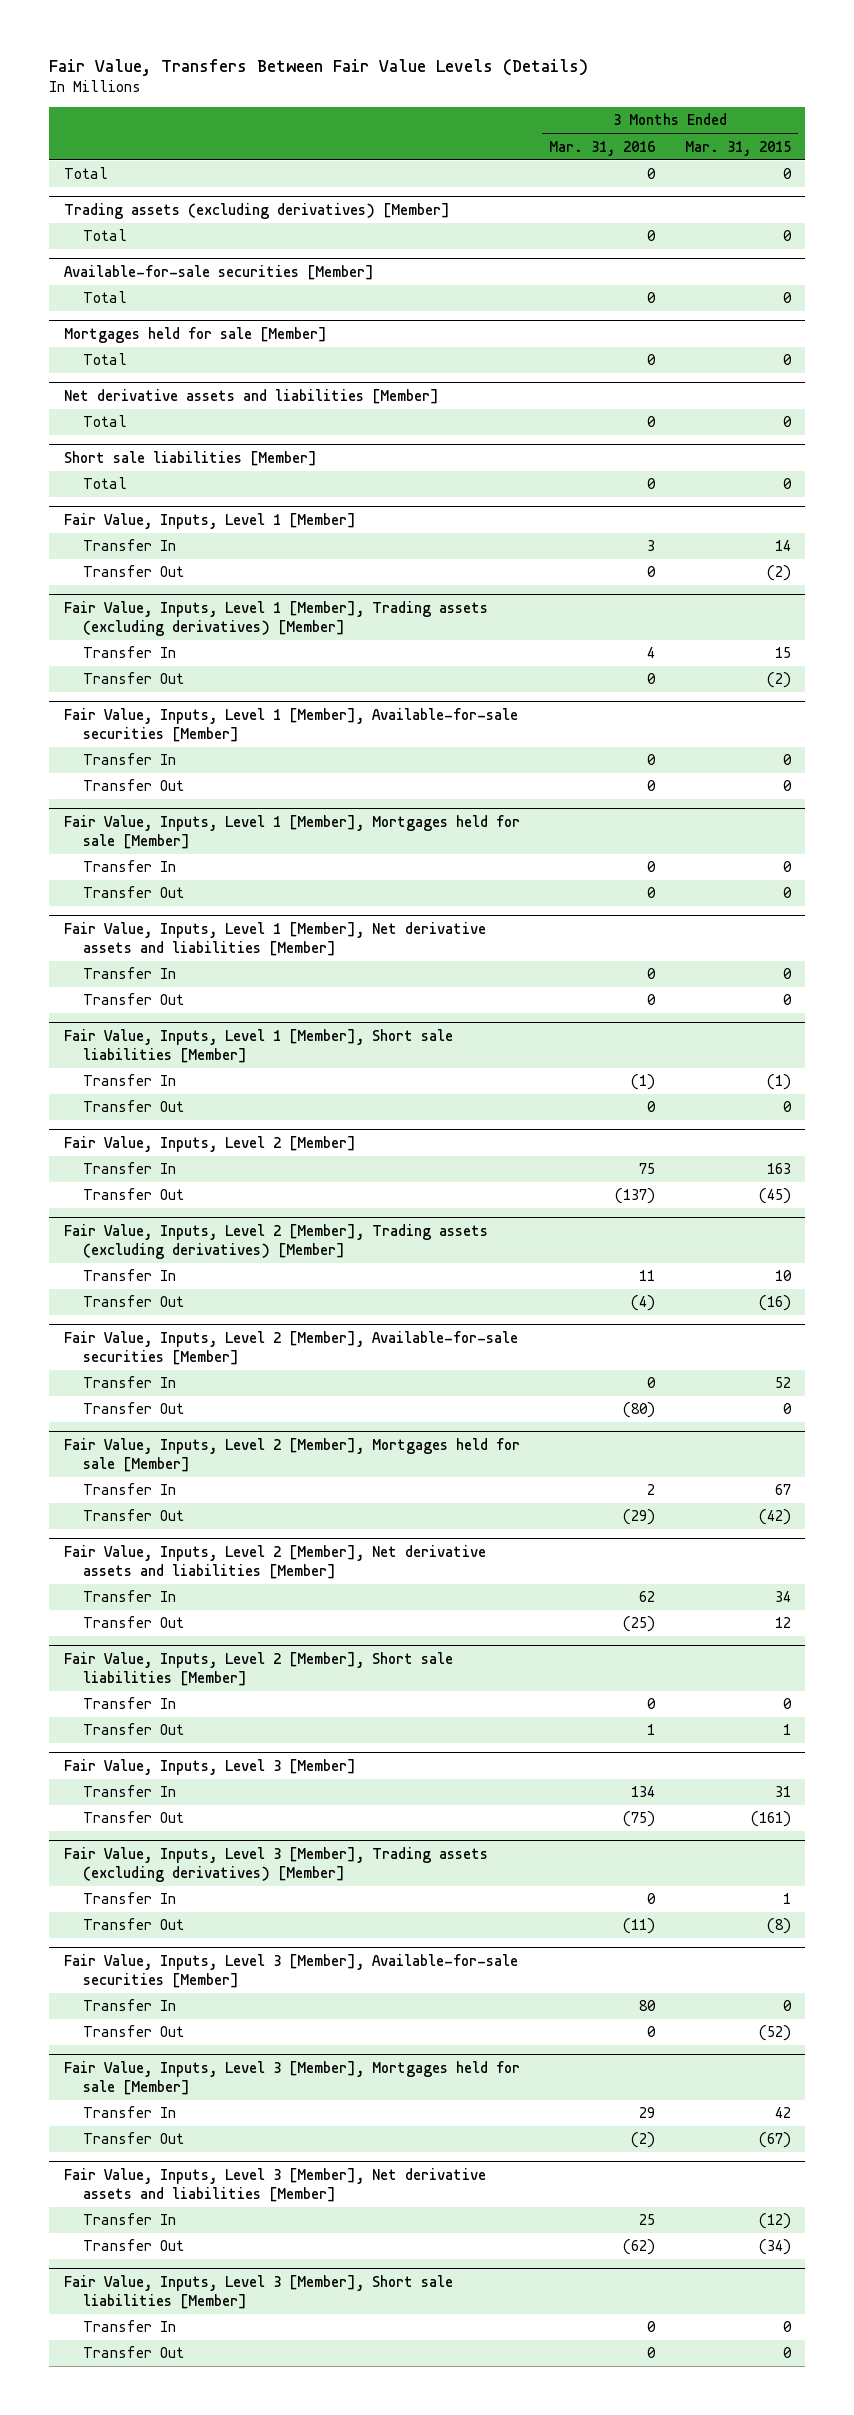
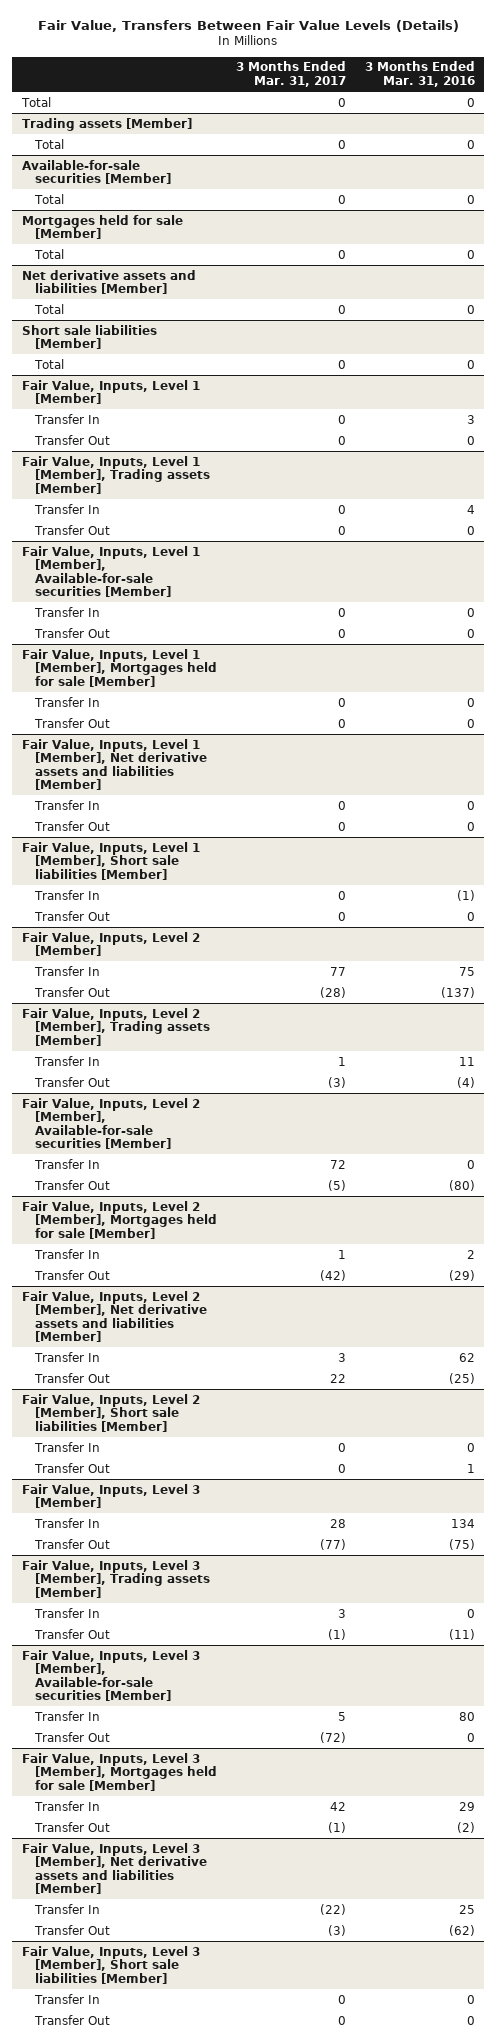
[684,140,791,156] Mar. 31, 2015 -> none
none -> [235,61,346,87] 3 Months Ended Mar. 31, 2017
[63,202,450,219] Trading assets (excluding derivatives) [Member] -> [21,117,192,131] Trading assets [Member]
[63,600,488,636] Fair Value, Inputs, Level 1 [Member], Trading assets (excluding derivatives) [Member] -> [21,455,210,494] Fair Value, Inputs, Level 1 [Member], Trading assets [Member]
[63,1223,488,1259] Fair Value, Inputs, Level 2 [Member], Trading assets (excluding derivatives) [Member] -> [21,1007,210,1046] Fair Value, Inputs, Level 2 [Member], Trading assets [Member]
[63,1846,488,1882] Fair Value, Inputs, Level 3 [Member], Trading assets (excluding derivatives) [Member] -> [21,1559,210,1598] Fair Value, Inputs, Level 3 [Member], Trading assets [Member]

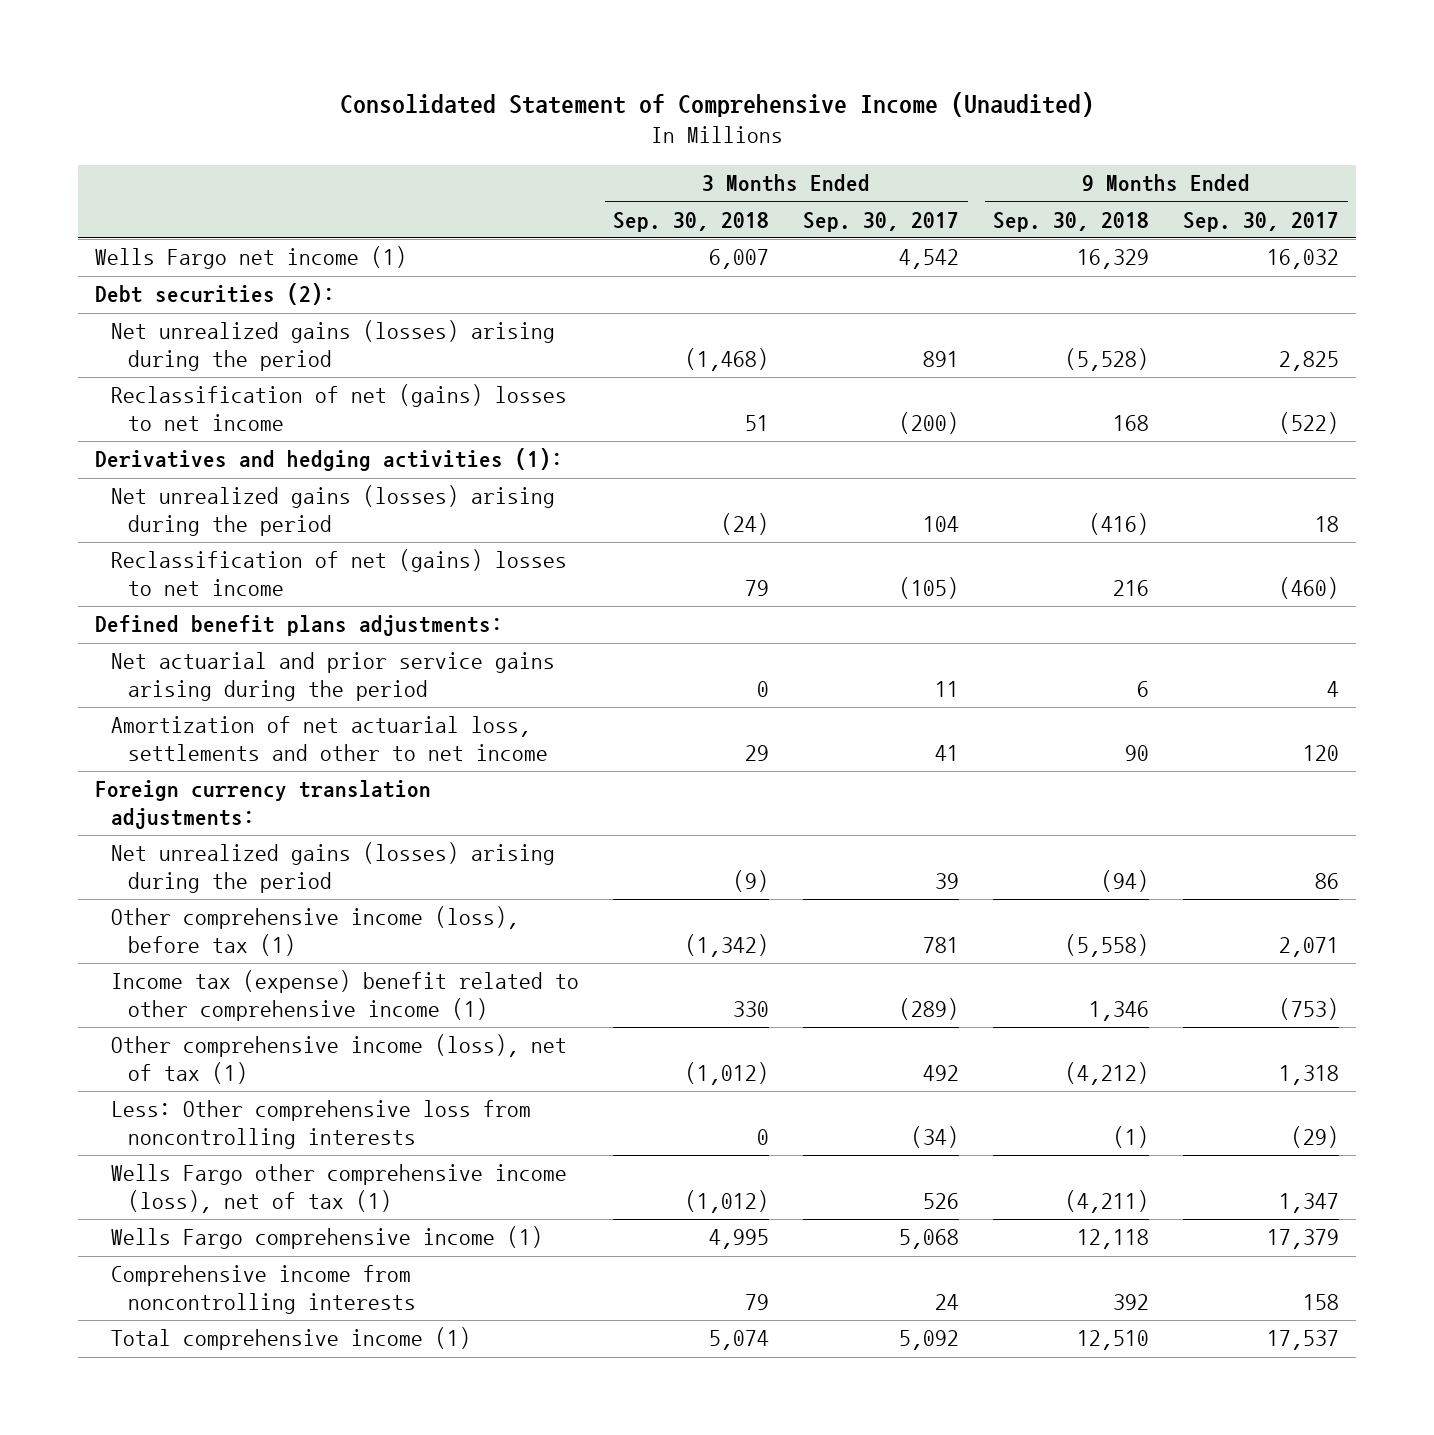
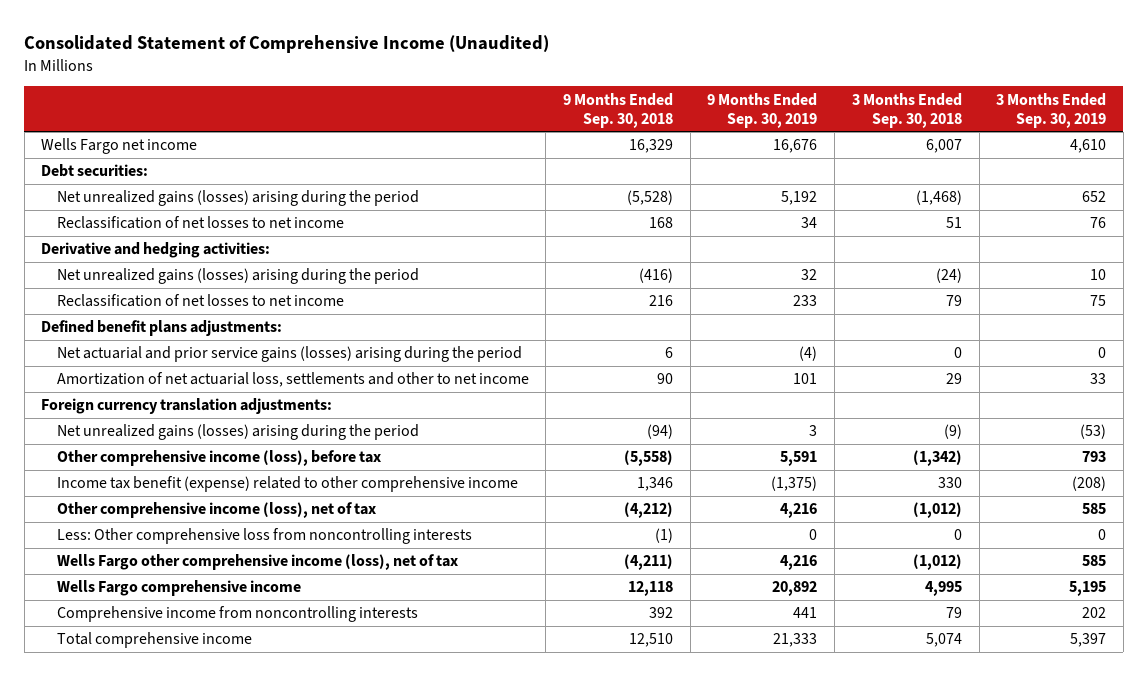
[803,211,960,232] Sep. 30, 2017 -> none
[1183,211,1340,232] Sep. 30, 2017 -> none
none -> [707,92,818,128] 9 Months Ended Sep. 30, 2019
none -> [996,92,1107,128] 3 Months Ended Sep. 30, 2019
[94,246,407,270] Wells Fargo net income (1) -> [41,138,198,155] Wells Fargo net income
[94,283,335,306] Debt securities (2): -> [41,164,149,178] Debt securities:
[111,384,568,431] Reclassification of net (gains) losses to net income -> [56,216,344,230] Reclassification of net losses to net income
[94,448,563,472] Derivatives and hedging activities (1): -> [41,242,271,259] Derivative and hedging activities:
[111,549,568,596] Reclassification of net (gains) losses to net income -> [56,294,344,308] Reclassification of net losses to net income
[111,652,556,701] Net actuarial and prior service gains arising during the period -> [56,346,522,363] Net actuarial and prior service gains (losses) arising during the period
[111,906,520,956] Other comprehensive income (loss), before tax (1) -> [56,450,381,467] Other comprehensive income (loss), before tax
[111,970,580,1021] Income tax (expense) benefit related to other comprehensive income (1) -> [56,476,518,493] Income tax benefit (expense) related to other comprehensive income
[111,1034,568,1084] Other comprehensive income (loss), net of tax (1) -> [56,502,376,519] Other comprehensive income (loss), net of tax
[111,1164,568,1213] Wells Fargo other comprehensive income (loss), net of tax (1) -> [56,554,458,571] Wells Fargo other comprehensive income (loss), net of tax
[111,1226,544,1250] Wells Fargo comprehensive income (1) -> [56,580,301,597] Wells Fargo comprehensive income
[111,1327,472,1351] Total comprehensive income (1) -> [56,632,252,649] Total comprehensive income

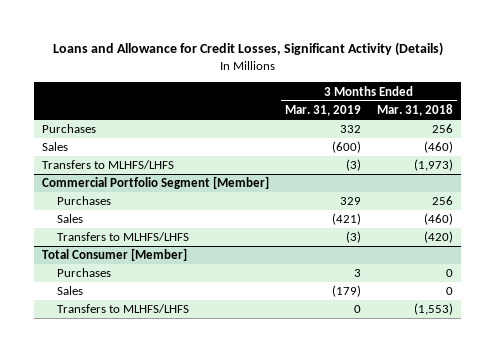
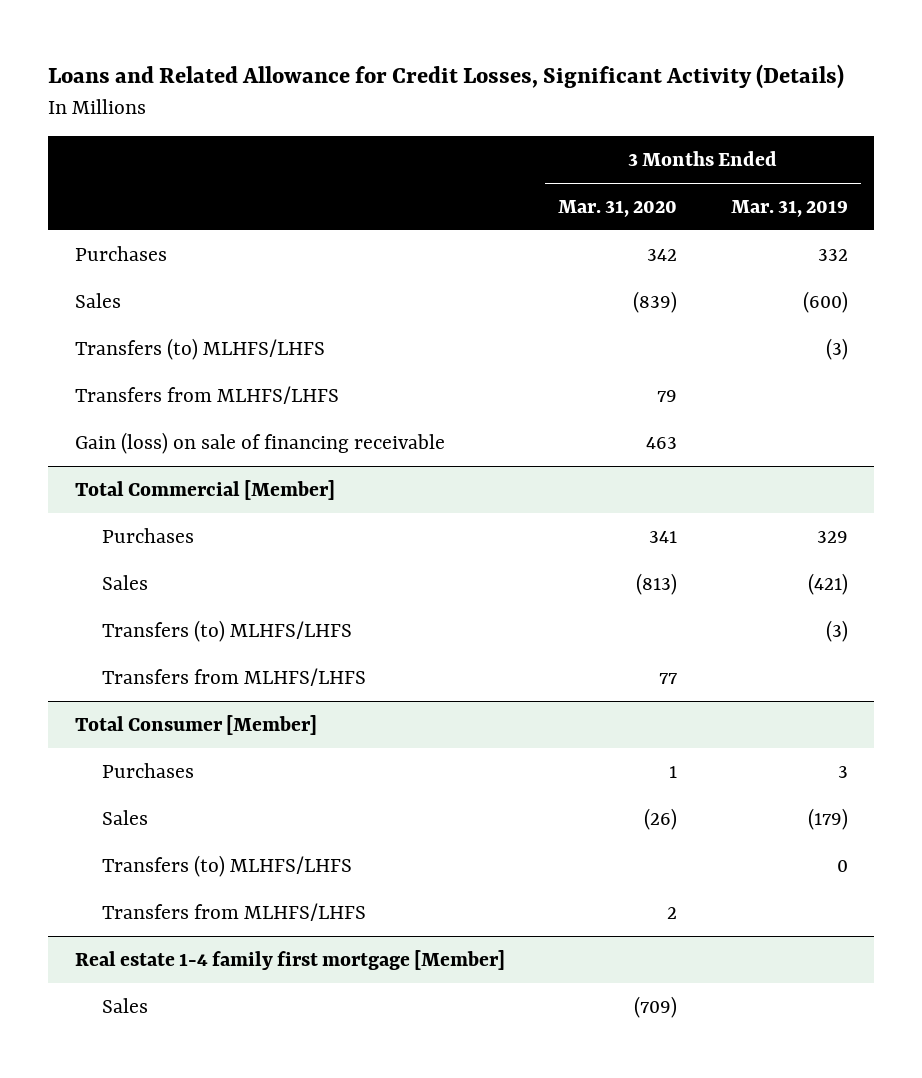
[52,42,443,57] Loans and Allowance for Credit Losses, Significant Activity (Details) -> [47,64,844,90] Loans and Related Allowance for Credit Losses, Significant Activity (Details)
[377,104,454,117] Mar. 31, 2018 -> none
none -> [558,200,678,218] Mar. 31, 2020
[42,160,175,170] Transfers to MLHFS/LHFS -> [74,337,325,360] Transfers (to) MLHFS/LHFS
none -> [74,385,339,404] Transfers from MLHFS/LHFS
none -> [74,431,445,454] Gain (loss) on sale of financing receivable
[42,176,270,190] Commercial Portfolio Segment [Member] -> [74,479,335,500] Total Commercial [Member]
[57,232,190,242] Transfers to MLHFS/LHFS -> [101,619,352,642] Transfers (to) MLHFS/LHFS
none -> [101,667,366,686] Transfers from MLHFS/LHFS
[57,304,190,314] Transfers to MLHFS/LHFS -> [101,854,352,877] Transfers (to) MLHFS/LHFS
none -> [101,902,366,921] Transfers from MLHFS/LHFS
none -> [74,949,505,970] Real estate 1-4 family first mortgage [Member]
none -> [101,997,148,1013] Sales

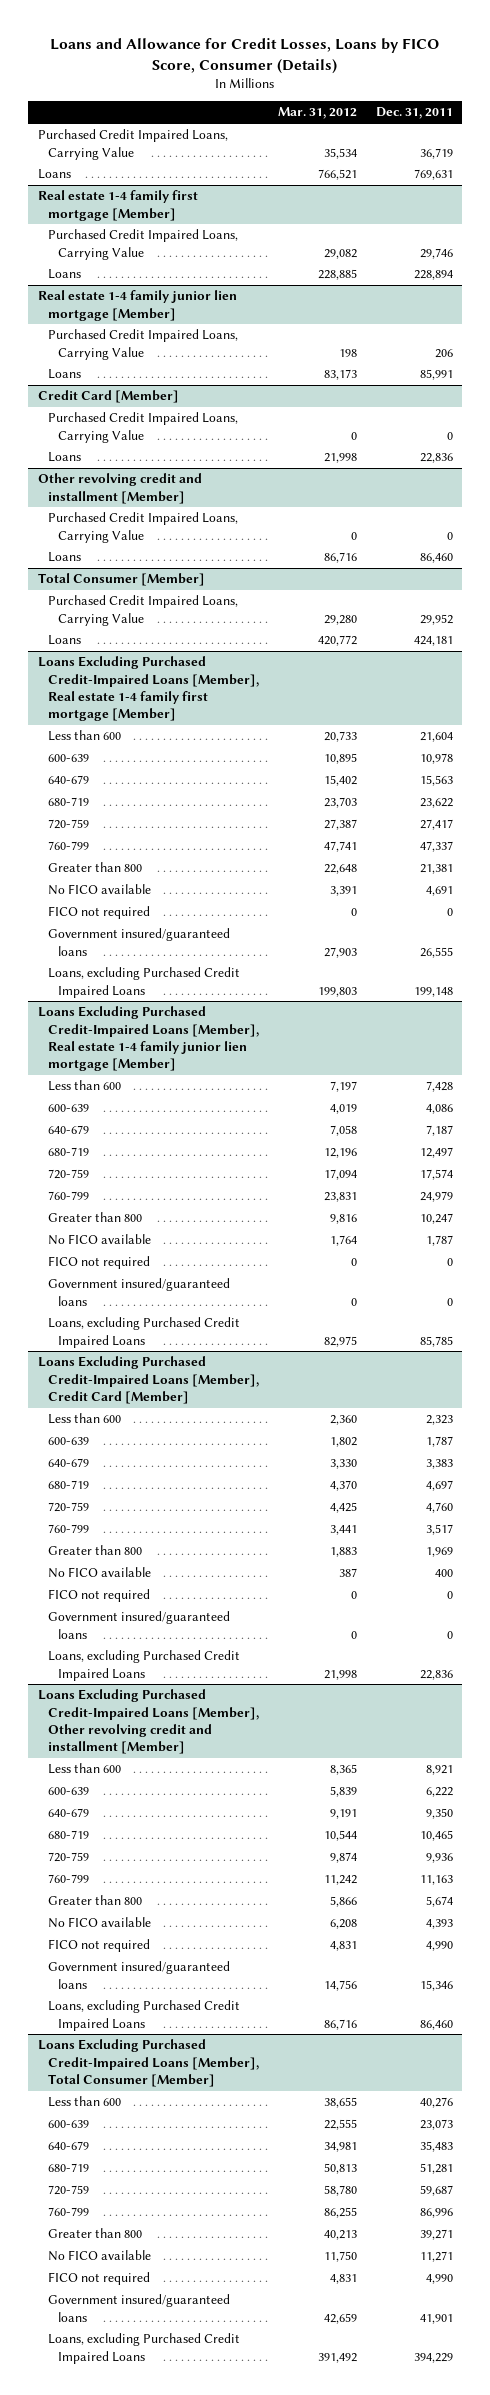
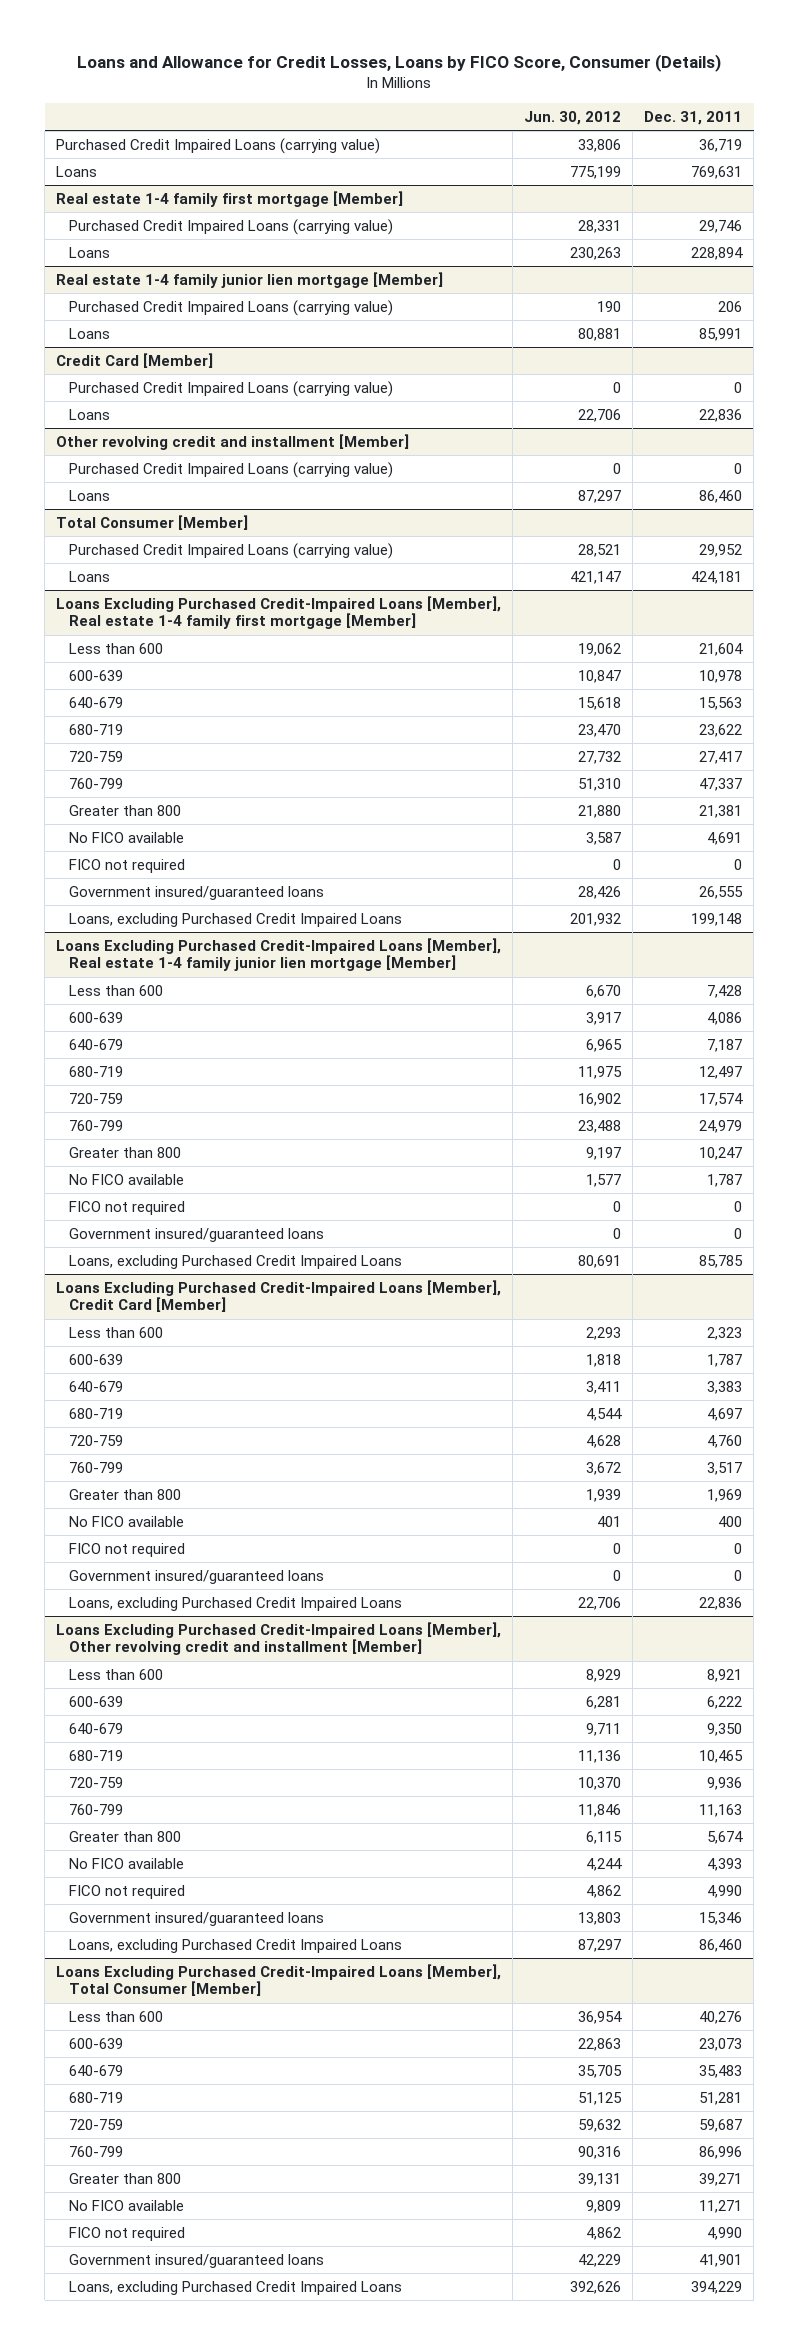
[277,107,357,120] Mar. 31, 2012 -> none
none -> [524,111,622,126] Jun. 30, 2012
[37,129,228,160] Purchased Credit Impaired Loans, Carrying Value -> [56,137,381,154] Purchased Credit Impaired Loans (carrying value)
[47,229,238,260] Purchased Credit Impaired Loans, Carrying Value -> [68,218,393,235] Purchased Credit Impaired Loans (carrying value)
[47,329,238,360] Purchased Credit Impaired Loans, Carrying Value -> [68,299,393,316] Purchased Credit Impaired Loans (carrying value)
[47,412,238,443] Purchased Credit Impaired Loans, Carrying Value -> [68,380,393,397] Purchased Credit Impaired Loans (carrying value)
[47,512,238,543] Purchased Credit Impaired Loans, Carrying Value -> [68,461,393,478] Purchased Credit Impaired Loans (carrying value)
[47,595,238,626] Purchased Credit Impaired Loans, Carrying Value -> [68,542,393,559] Purchased Credit Impaired Loans (carrying value)

